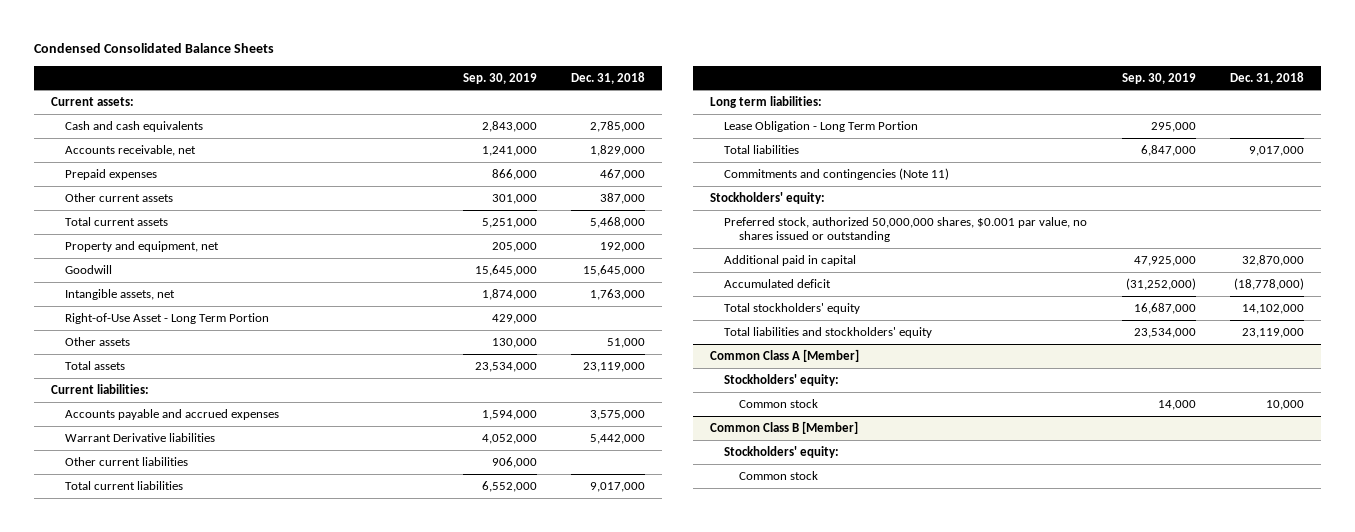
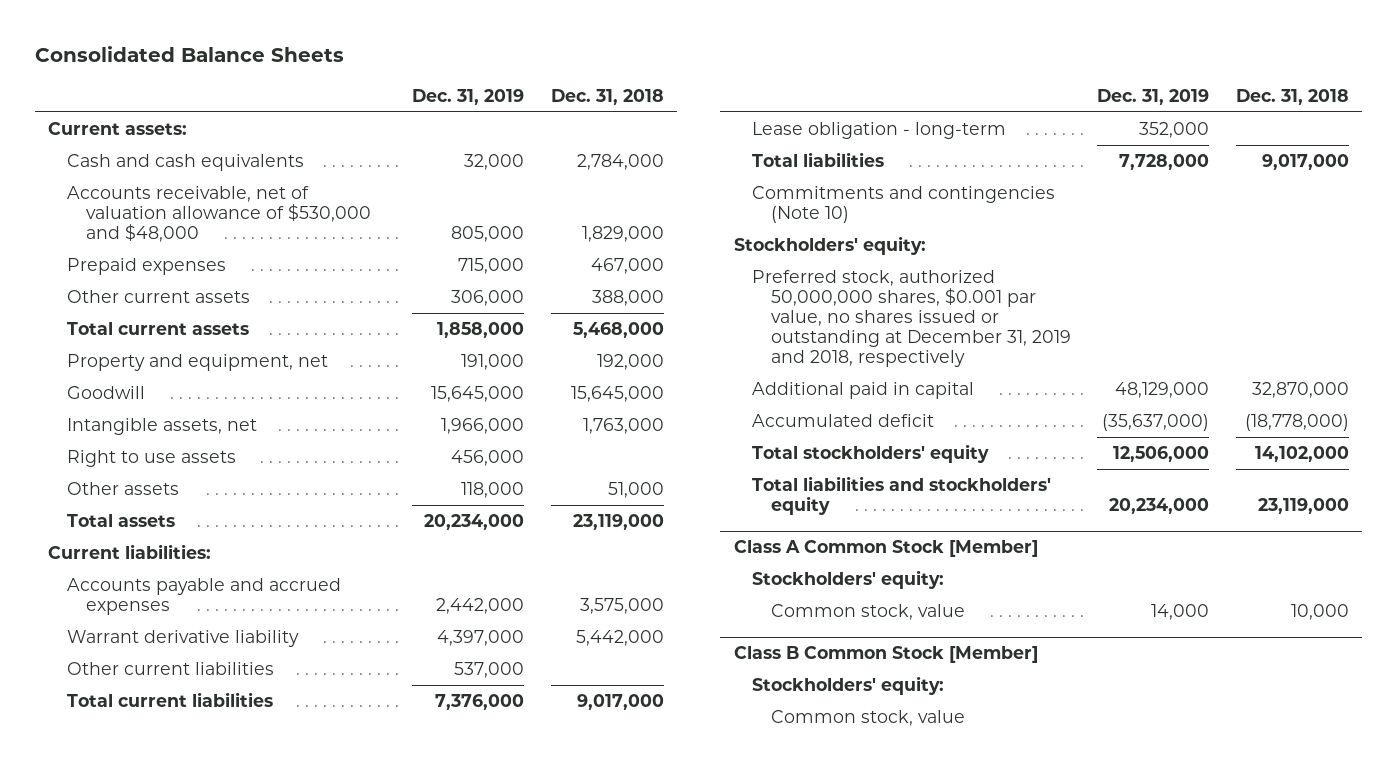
[34,43,275,54] Condensed Consolidated Balance Sheets -> [35,45,345,62] Consolidated Balance Sheets
[462,72,537,84] Sep. 30, 2019 -> none
none -> [412,88,525,105] Dec. 31, 2019
[589,120,645,132] 2,785,000 -> [576,154,664,171] 2,784,000
[65,144,197,156] Accounts receivable, net -> [66,186,371,243] Accounts receivable, net of valuation allowance of $530,000 and $48,000
[599,192,645,204] 387,000 -> [591,290,664,307] 388,000
[65,312,270,324] Right-of-Use Asset - Long Term Portion -> [66,450,236,468] Right to use assets
[65,432,216,442] Warrant Derivative liabilities -> [66,630,299,648] Warrant derivative liability
[710,95,823,108] Long term liabilities: -> none
[724,120,919,132] Lease Obligation - Long Term Portion -> [752,122,1007,140] Lease obligation - long-term
[724,167,950,180] Commitments and contingencies (Note 11) -> [752,186,1056,224] Commitments and contingencies (Note 10)
[724,216,1088,243] Preferred stock, authorized 50,000,000 shares, $0.001 par value, no shares issued or outstanding -> [752,270,1071,368] Preferred stock, authorized 50,000,000 shares, $0.001 par value, no shares issued or outstanding at December 31, 2019 and 2018, respectively
[710,348,860,362] Common Class A [Member] -> [733,540,1038,558] Class A Common Stock [Member]
[738,398,818,408] Common stock -> [770,604,965,621] Common stock, value
[710,420,859,434] Common Class B [Member] -> [733,646,1038,664] Class B Common Stock [Member]
[738,470,818,480] Common stock -> [770,710,965,727] Common stock, value

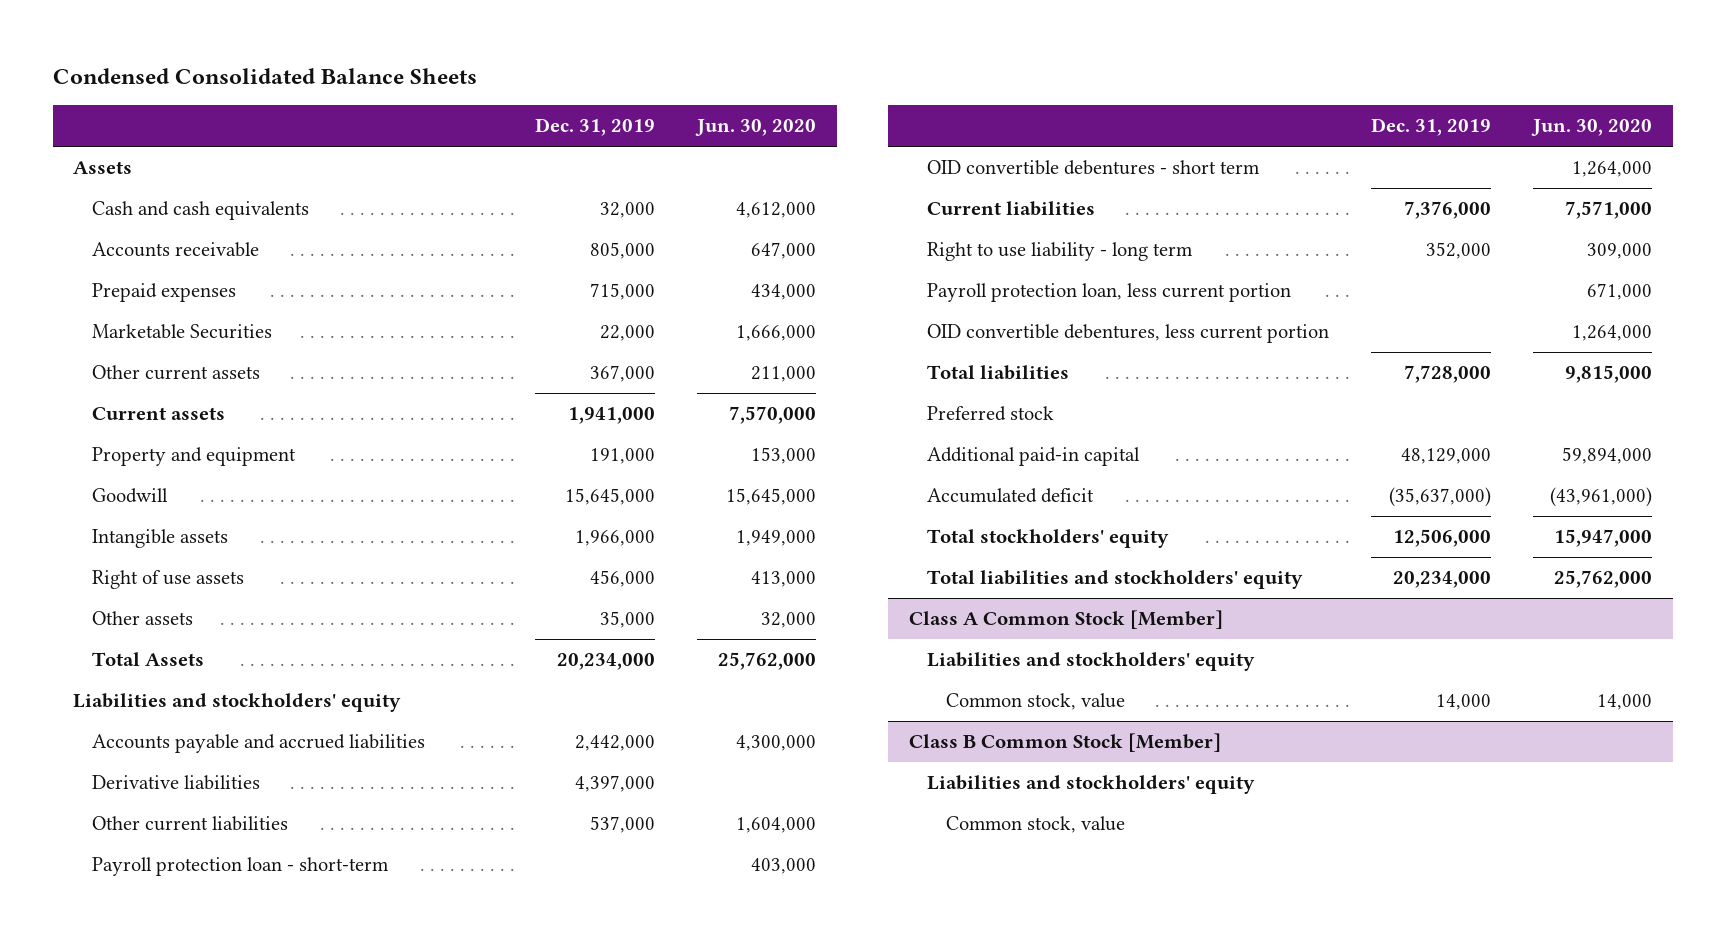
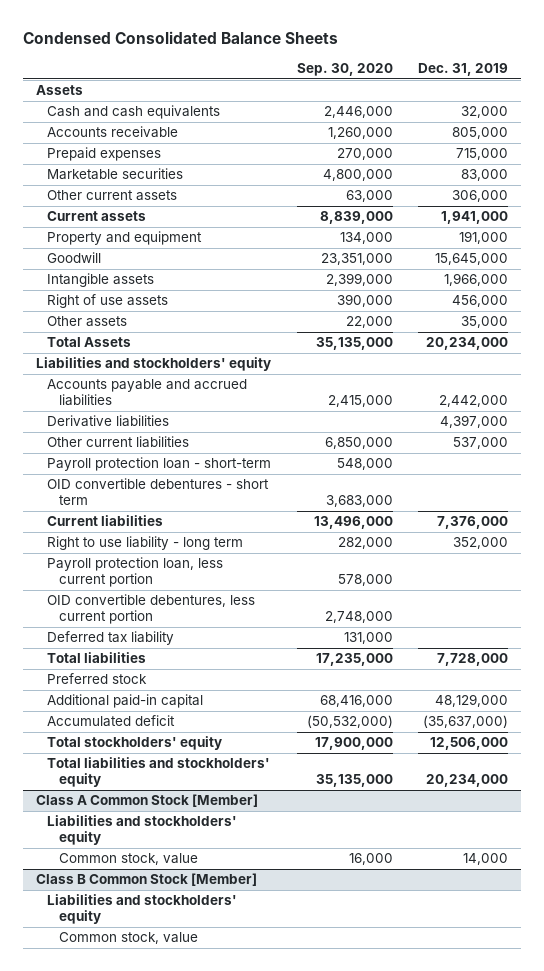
[695,119,817,137] Jun. 30, 2020 -> none
none -> [296,63,393,77] Sep. 30, 2020
[91,324,272,340] Marketable Securities -> [47,168,184,181] Marketable securities
[600,325,656,342] 22,000 -> [460,169,508,182] 83,000
[590,365,656,383] 367,000 -> [451,190,508,203] 306,000
none -> [47,631,175,646] Deferred tax liability

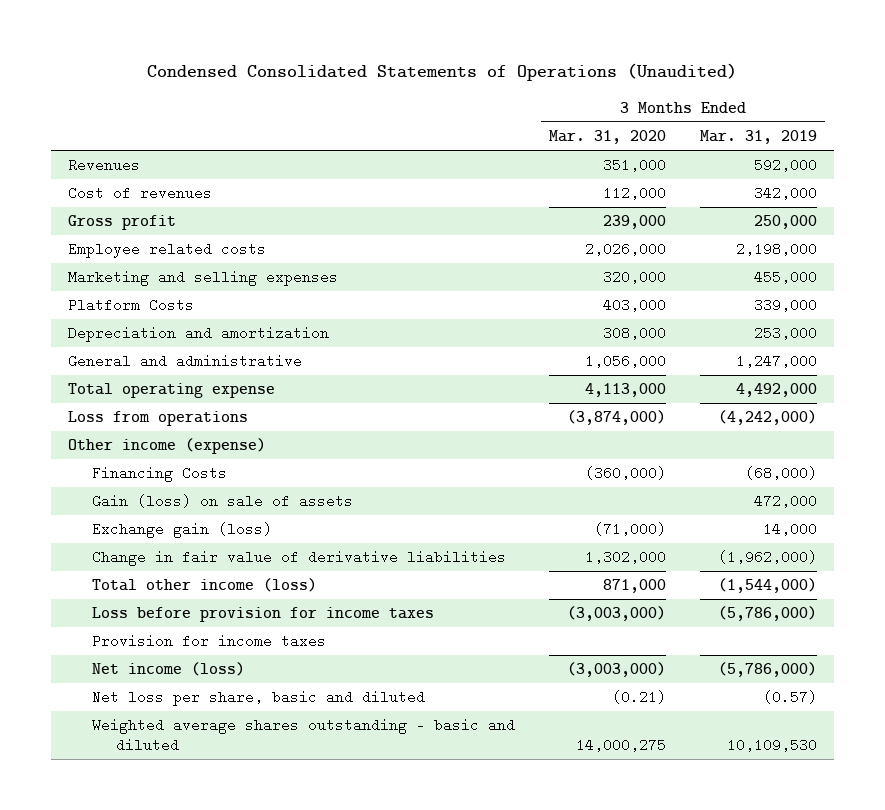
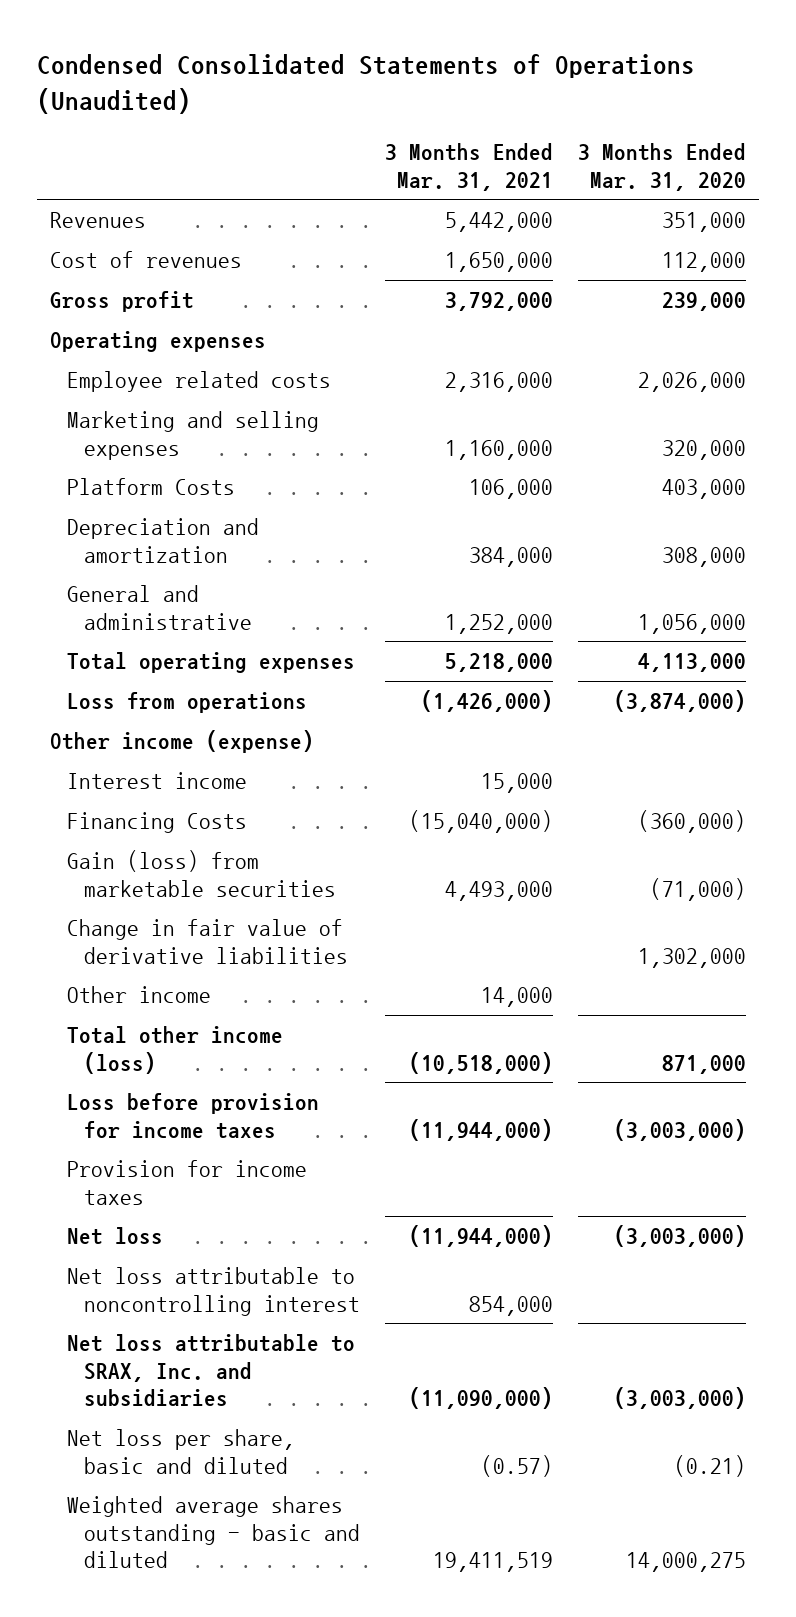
[699,130,817,145] Mar. 31, 2019 -> none
none -> [384,143,553,191] 3 Months Ended Mar. 31, 2021
none -> [49,331,266,353] Operating expenses
[67,383,275,399] Total operating expense -> [66,652,355,674] Total operating expenses
none -> [66,772,247,790] Interest income
[92,494,354,509] Gain (loss) on sale of assets -> none
[92,522,273,539] Exchange gain (loss) -> none
none -> [66,850,336,897] Gain (loss) from marketable securities
none -> [66,986,211,1004] Other income
none -> [66,1227,163,1246] Net loss
none -> [66,1267,360,1316] Net loss attributable to noncontrolling interest
[92,662,246,677] Net income (loss) -> [66,1334,355,1407] Net loss attributable to SRAX, Inc. and subsidiaries

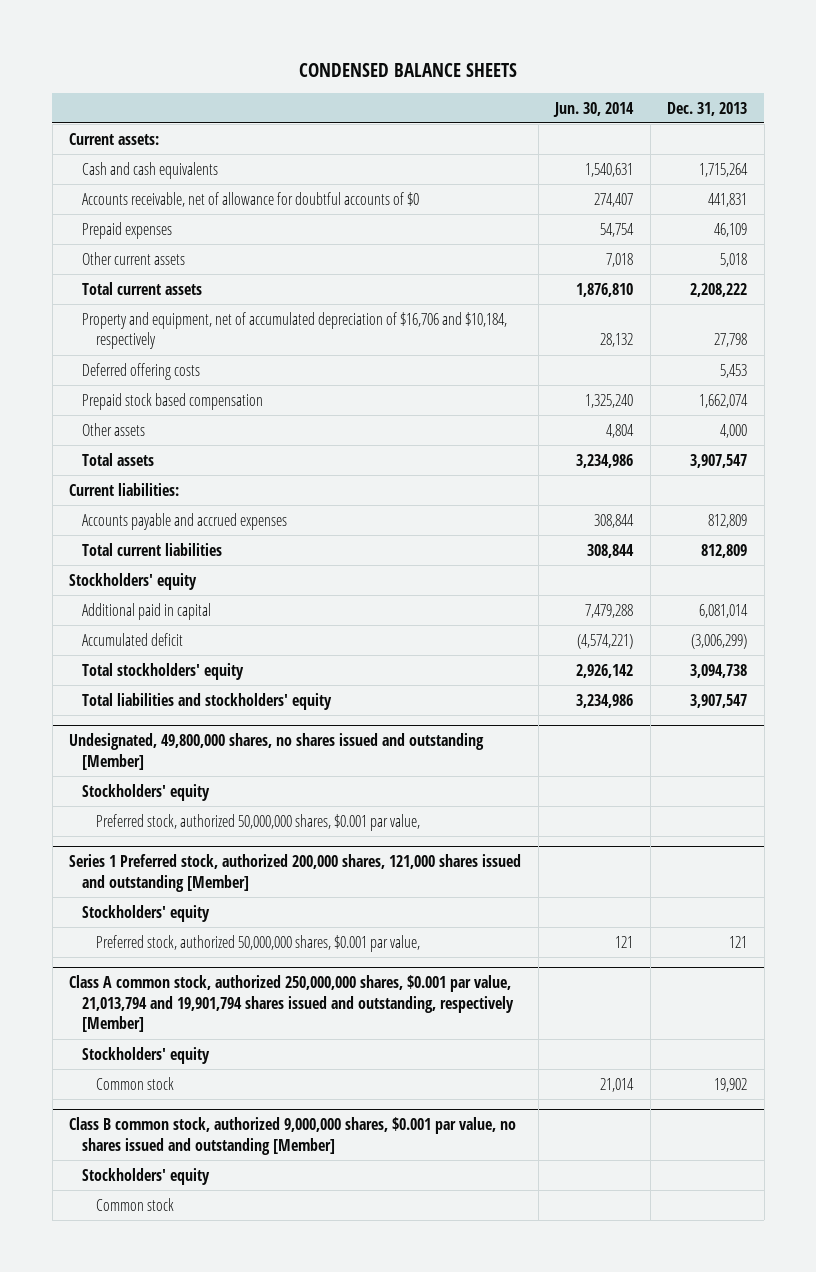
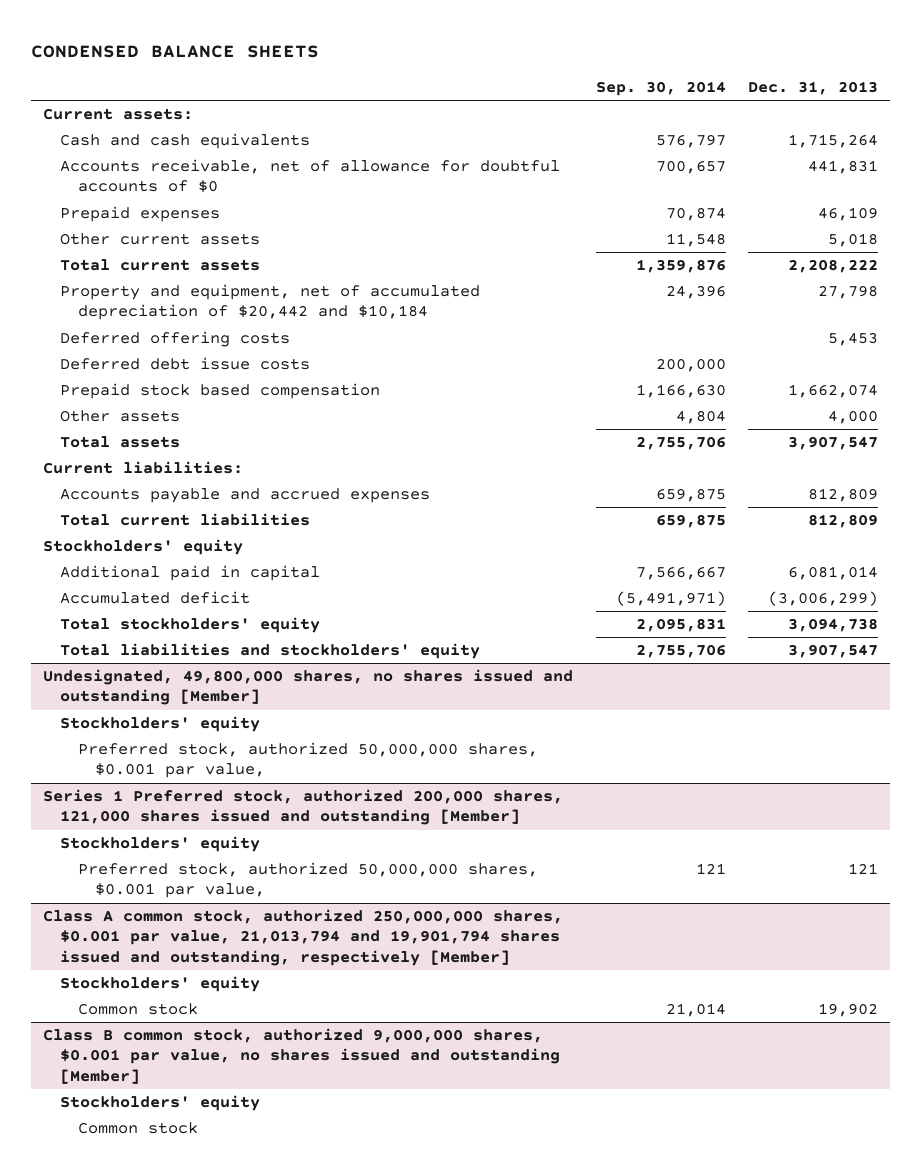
[553,101,635,117] Jun. 30, 2014 -> none
none -> [595,81,726,97] Sep. 30, 2014
[82,311,508,350] Property and equipment, net of accumulated depreciation of $16,706 and $10,184, respectively -> [60,283,481,321] Property and equipment, net of accumulated depreciation of $20,442 and $10,184
none -> [60,356,311,370] Deferred debt issue costs

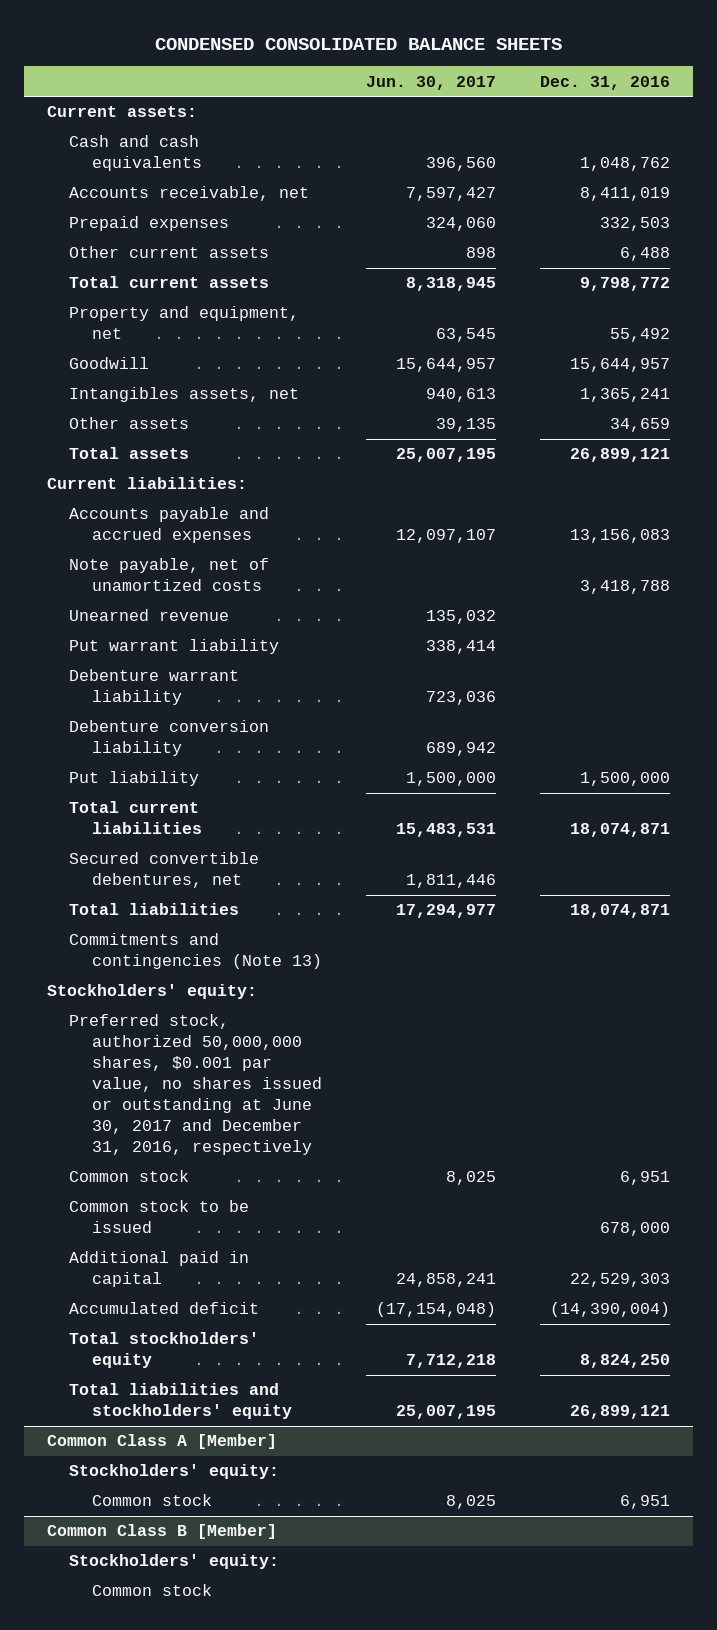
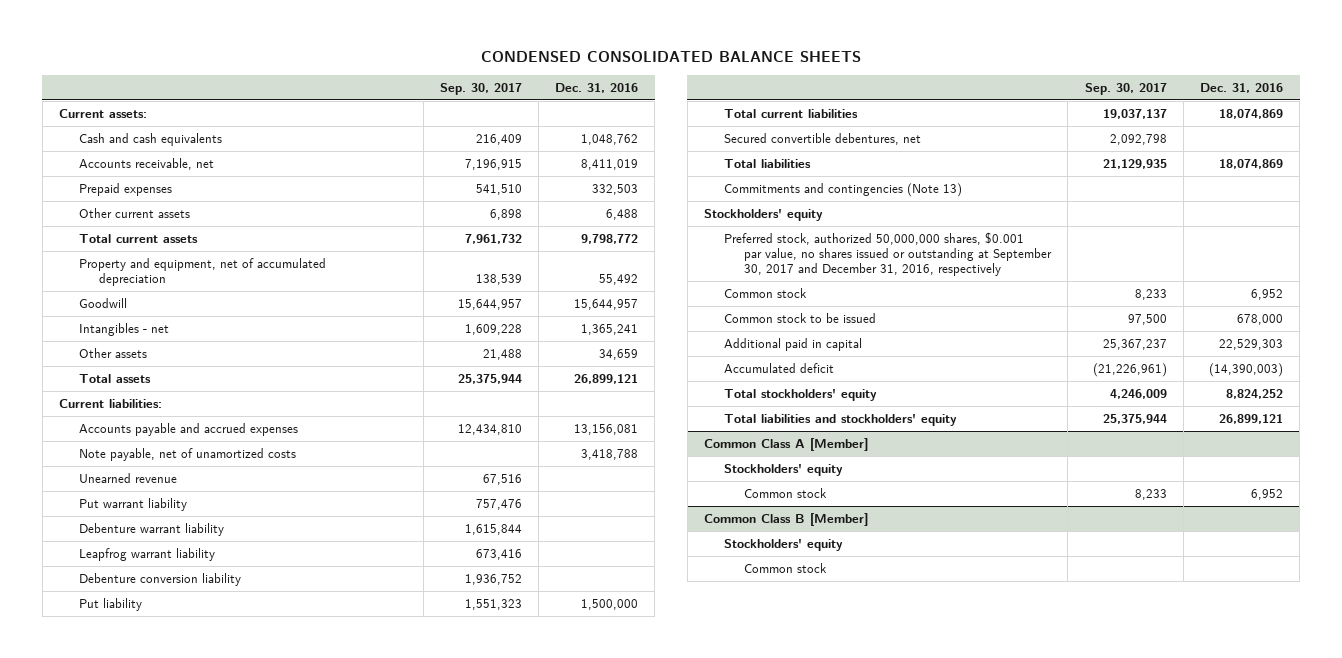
[366,75,497,90] Jun. 30, 2017 -> none
none -> [439,82,522,95] Sep. 30, 2017
[69,306,300,340] Property and equipment, net -> [79,257,327,286] Property and equipment, net of accumulated depreciation
[69,387,300,403] Intangibles assets, net -> [79,322,170,336] Intangibles - net
[570,529,671,544] 13,156,083 -> [574,423,639,435] 13,156,081
none -> [79,547,216,561] Leapfrog warrant liability
[570,823,671,838] 18,074,871 -> [1219,108,1284,119] 18,074,869
[570,904,671,919] 18,074,871 -> [1219,158,1284,169] 18,074,869
[46,984,257,1000] Stockholders' equity: -> [703,208,823,221] Stockholders' equity
[69,1014,322,1156] Preferred stock, authorized 50,000,000 shares, $0.001 par value, no shares issued or outstanding at June 30, 2017 and December 31, 2016, respectively -> [723,231,1053,277] Preferred stock, authorized 50,000,000 shares, $0.001 par value, no shares issued or outstanding at September 30, 2017 and December 31, 2016, respectively
[620,1171,671,1186] 6,951 -> [1251,288,1284,300] 6,952
[550,1302,671,1318] (14,390,004) -> [1209,362,1284,377] (14,390,003)
[580,1354,671,1369] 8,824,250 -> [1226,388,1284,399] 8,824,252
[69,1464,280,1480] Stockholders' equity: -> [723,463,843,476] Stockholders' equity
[620,1495,671,1510] 6,951 -> [1251,488,1284,500] 6,952
[69,1554,280,1570] Stockholders' equity: -> [723,538,843,551] Stockholders' equity

